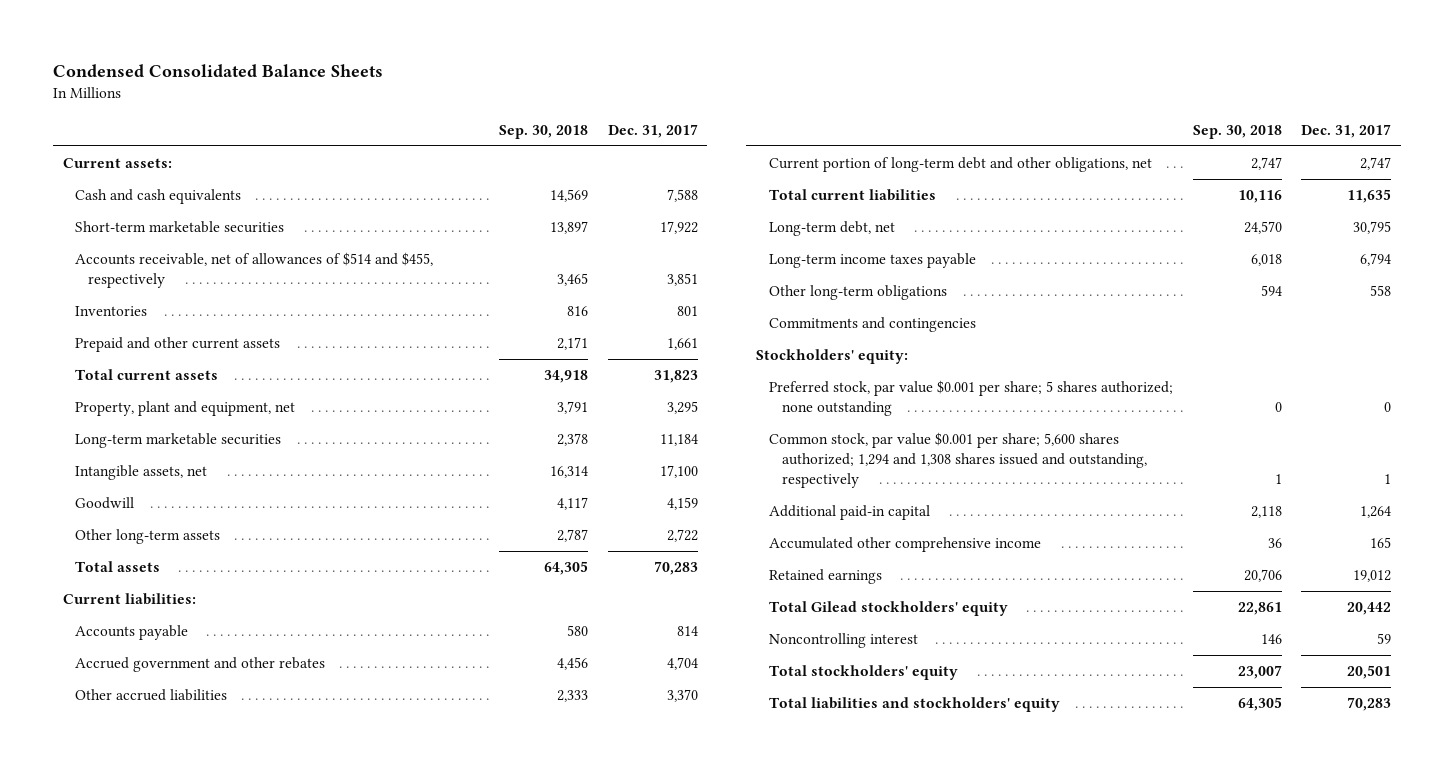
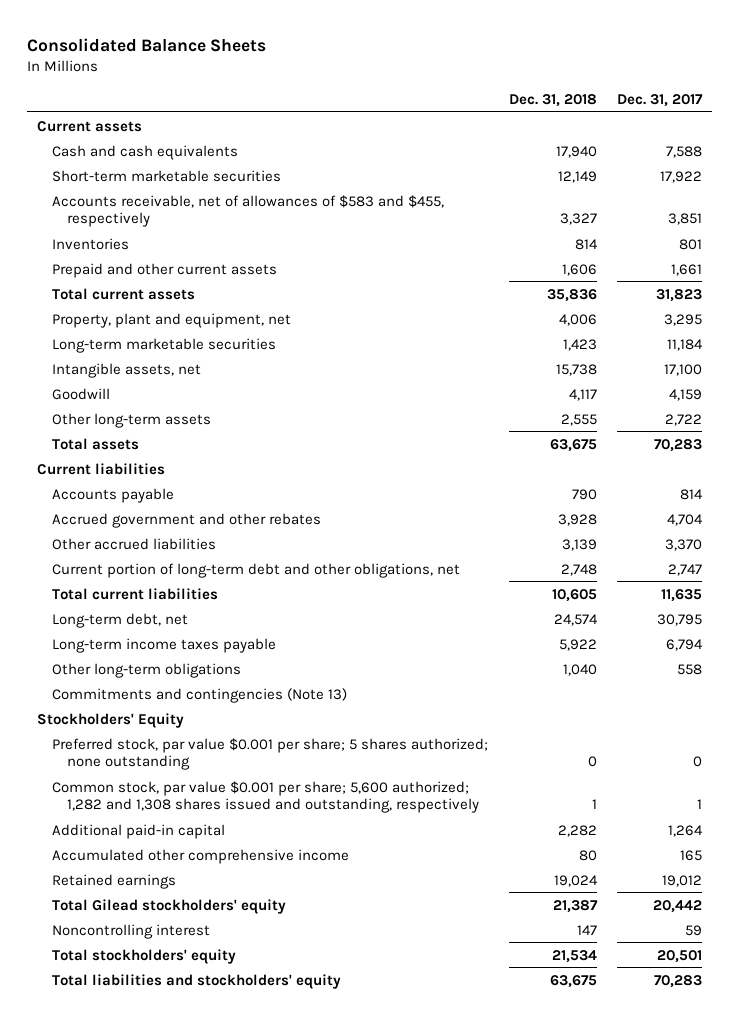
[52,64,383,78] Condensed Consolidated Balance Sheets -> [27,37,267,52] Consolidated Balance Sheets
[498,124,588,139] Sep. 30, 2018 -> none
none -> [508,93,597,107] Dec. 31, 2018
[62,158,172,169] Current assets: -> [37,120,143,132] Current assets
[75,252,434,289] Accounts receivable, net of allowances of $514 and $455, respectively -> [52,194,445,228] Accounts receivable, net of allowances of $583 and $455, respectively
[62,593,196,606] Current liabilities: -> [37,462,166,475] Current liabilities
[768,317,976,333] Commitments and contingencies -> [52,687,348,703] Commitments and contingencies (Note 13)
[756,349,909,365] Stockholders' equity: -> [37,712,185,728] Stockholders' Equity
[768,432,1147,489] Common stock, par value $0.001 per share; 5,600 shares authorized; 1,294 and 1,308 shares issued and outstanding, respectively -> [52,780,480,814] Common stock, par value $0.001 per share; 5,600 authorized; 1,282 and 1,308 shares issued and outstanding, respectively

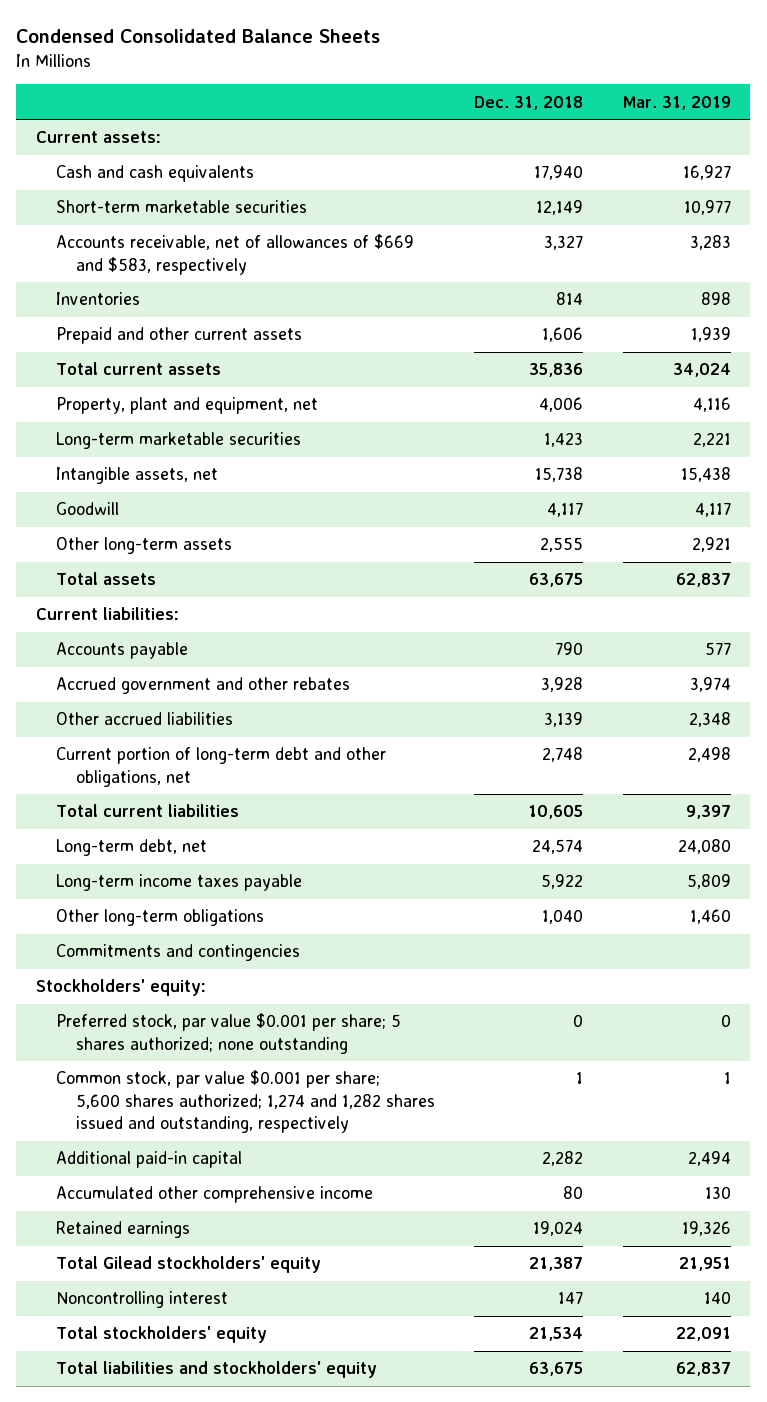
[27,37,267,52] Consolidated Balance Sheets -> [16,29,381,44] Condensed Consolidated Balance Sheets
[617,93,704,107] Dec. 31, 2017 -> none
none -> [622,95,731,110] Mar. 31, 2019
[37,120,143,132] Current assets -> [36,131,162,144] Current assets:
[52,194,445,228] Accounts receivable, net of allowances of $583 and $455, respectively -> [56,234,415,275] Accounts receivable, net of allowances of $669 and $583, respectively
[37,462,166,475] Current liabilities -> [36,607,180,621] Current liabilities:
[52,687,348,703] Commitments and contingencies (Note 13) -> [56,944,301,962] Commitments and contingencies
[37,712,185,728] Stockholders' Equity -> [36,979,207,997] Stockholders' equity:
[52,780,480,814] Common stock, par value $0.001 per share; 5,600 authorized; 1,282 and 1,308 shares issued and outstanding, respectively -> [56,1070,436,1134] Common stock, par value $0.001 per share; 5,600 shares authorized; 1,274 and 1,282 shares issued and outstanding, respectively

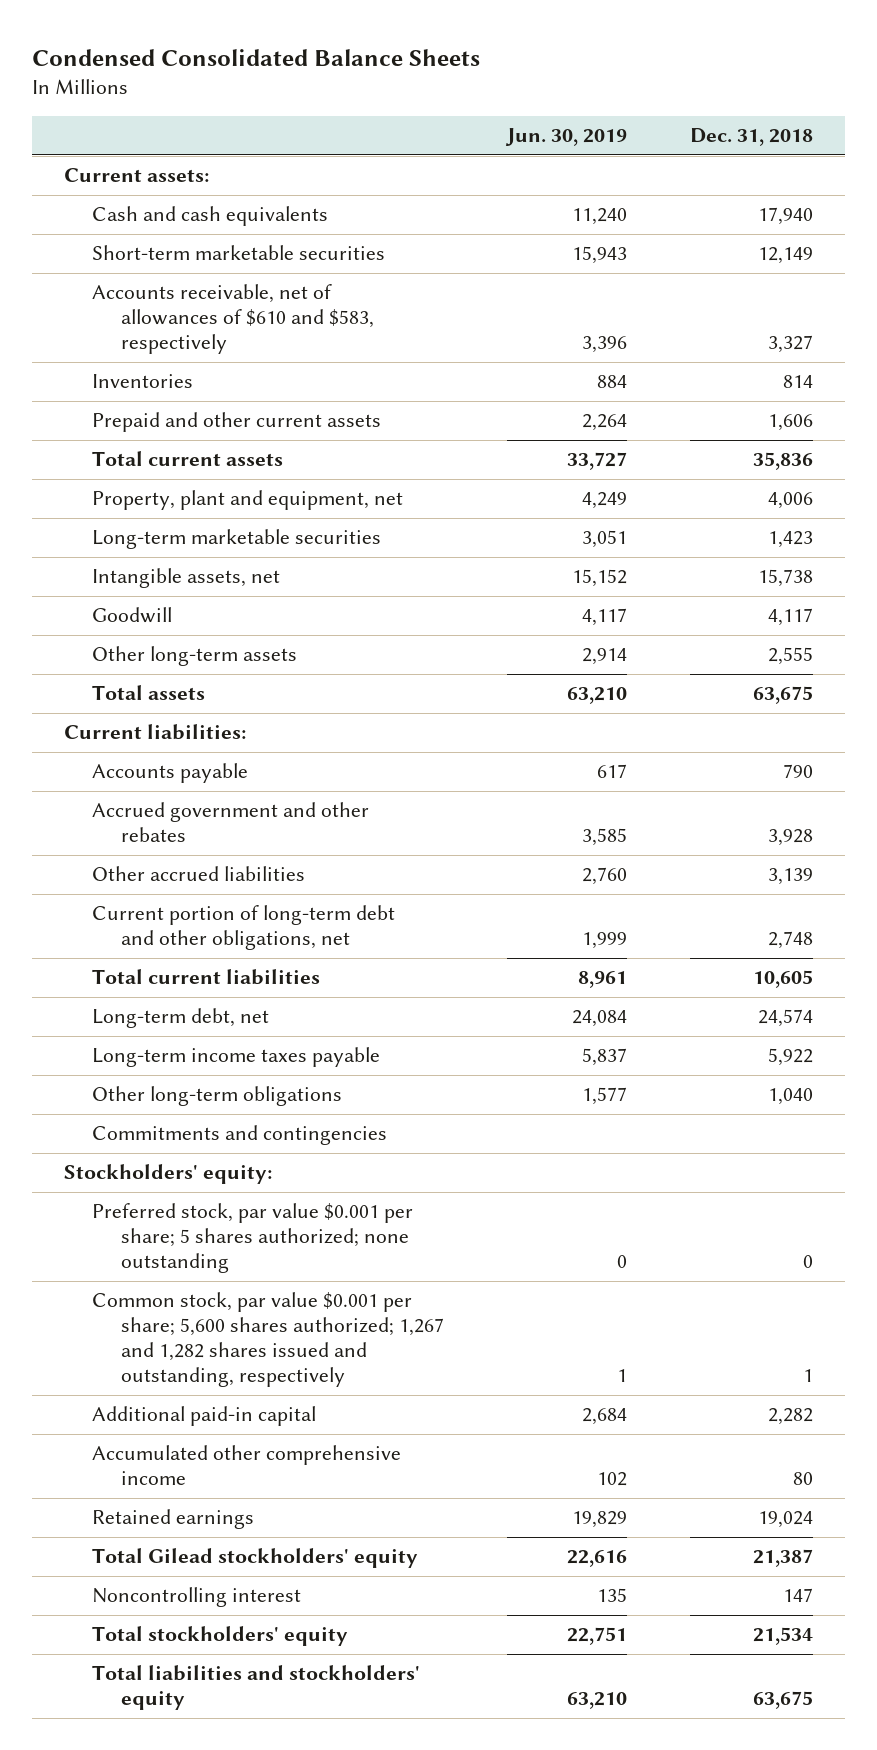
[622,95,731,110] Mar. 31, 2019 -> none
none -> [504,128,627,147] Jun. 30, 2019
[56,234,415,275] Accounts receivable, net of allowances of $669 and $583, respectively -> [92,284,374,355] Accounts receivable, net of allowances of $610 and $583, respectively
[56,1070,436,1134] Common stock, par value $0.001 per share; 5,600 shares authorized; 1,274 and 1,282 shares issued and outstanding, respectively -> [92,1292,444,1388] Common stock, par value $0.001 per share; 5,600 shares authorized; 1,267 and 1,282 shares issued and outstanding, respectively

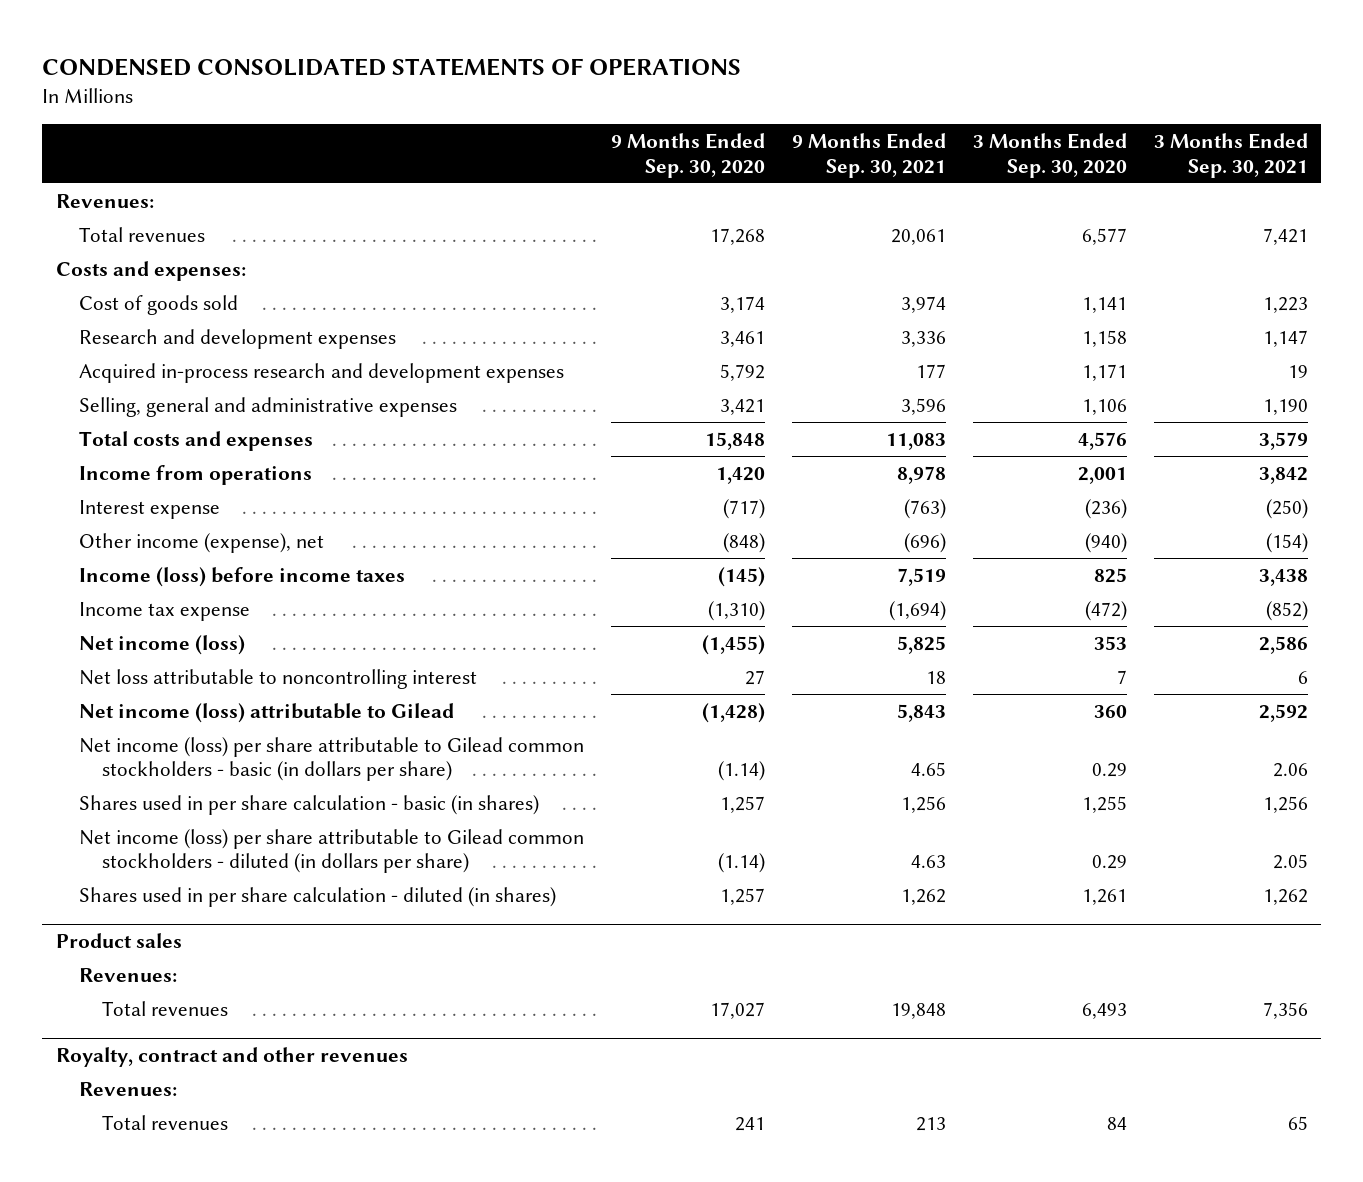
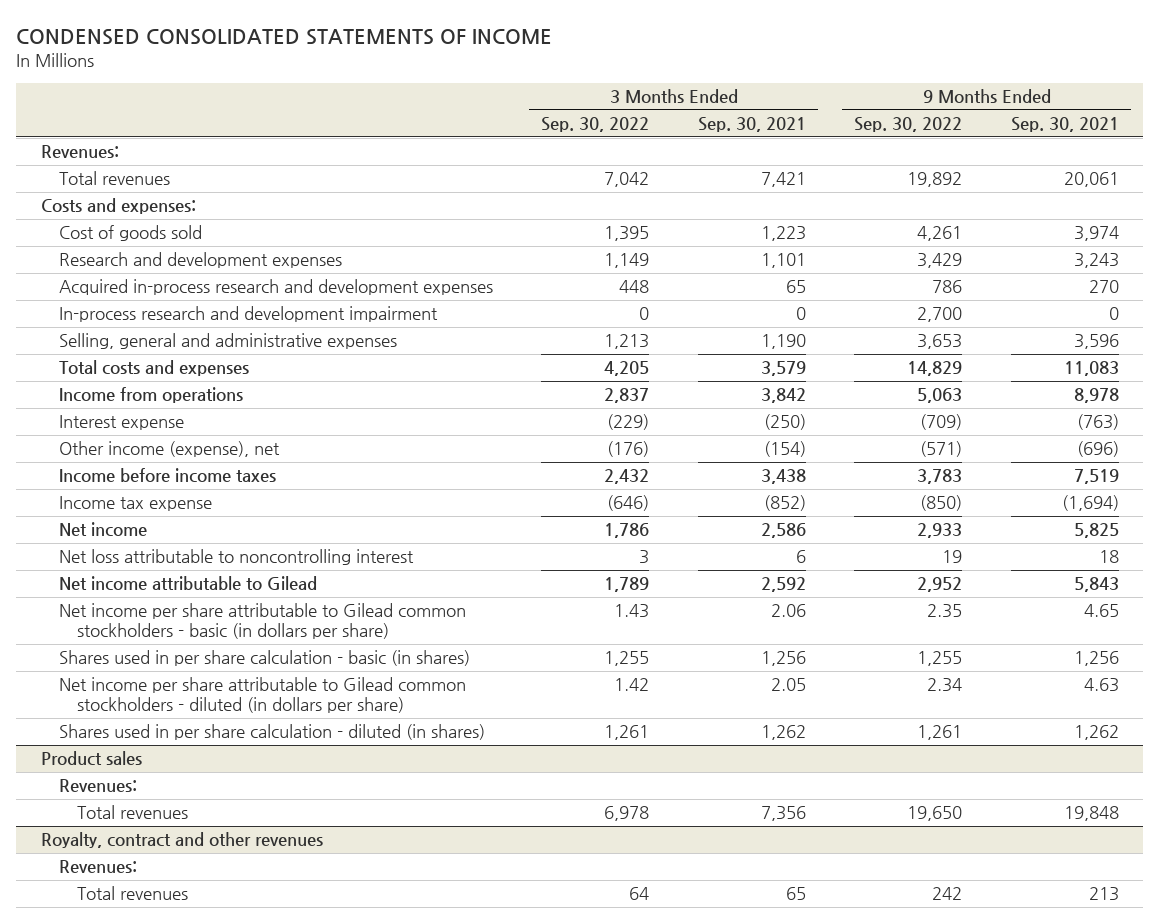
[42,58,742,77] CONDENSED CONSOLIDATED STATEMENTS OF OPERATIONS -> [16,28,553,45] CONDENSED CONSOLIDATED STATEMENTS OF INCOME
[610,133,765,178] 9 Months Ended Sep. 30, 2020 -> none
[972,133,1127,178] 3 Months Ended Sep. 30, 2020 -> none
none -> [541,117,650,133] Sep. 30, 2022
none -> [854,117,963,133] Sep. 30, 2022
[900,330,946,347] 3,336 -> [1073,253,1119,269] 3,243
[1262,329,1308,347] 1,147 -> [760,253,806,269] 1,101
[915,363,946,378] 177 -> [1088,280,1119,294] 270
[1287,364,1308,378] 19 -> [785,280,806,294] 65
none -> [58,306,438,323] In-process research and development impairment
[78,566,405,587] Income (loss) before income taxes -> [58,468,276,484] Income before income taxes
[78,634,245,655] Net income (loss) -> [58,522,147,538] Net income
[78,702,454,723] Net income (loss) attributable to Gilead -> [58,576,317,592] Net income attributable to Gilead
[78,736,584,782] Net income (loss) per share attributable to Gilead common stockholders - basic (in dollars per share) -> [58,603,466,640] Net income per share attributable to Gilead common stockholders - basic (in dollars per share)
[78,828,584,874] Net income (loss) per share attributable to Gilead common stockholders - diluted (in dollars per share) -> [58,677,466,714] Net income per share attributable to Gilead common stockholders - diluted (in dollars per share)

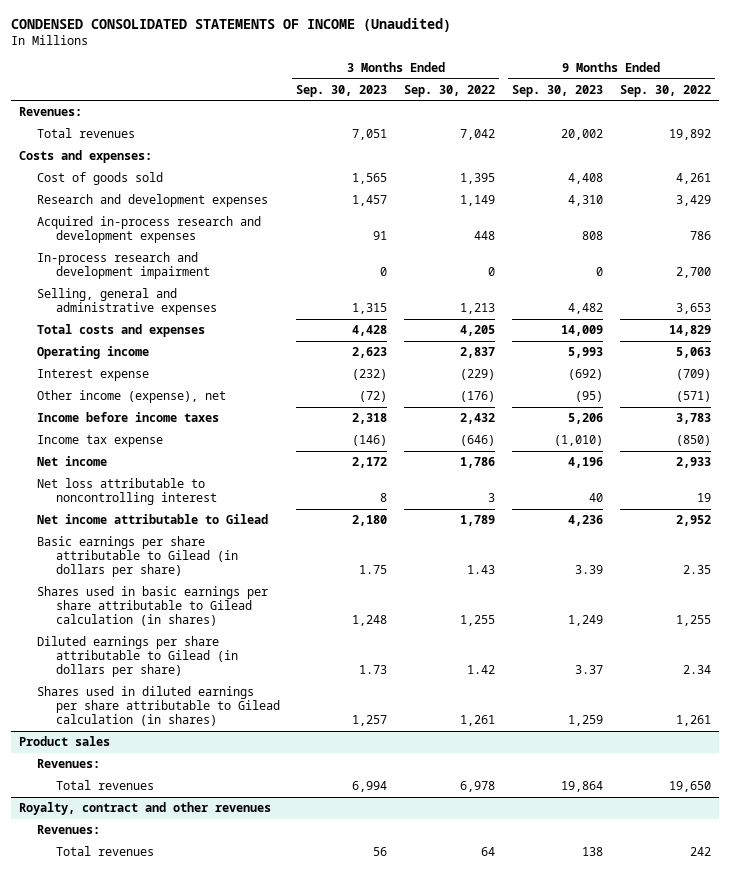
[16,28,553,45] CONDENSED CONSOLIDATED STATEMENTS OF INCOME -> [10,18,451,33] CONDENSED CONSOLIDATED STATEMENTS OF INCOME (Unaudited)
[697,117,806,133] Sep. 30, 2021 -> none
[1010,117,1119,133] Sep. 30, 2021 -> none
none -> [296,84,388,97] Sep. 30, 2023
none -> [512,84,604,97] Sep. 30, 2023
[58,387,243,404] Income from operations -> [37,346,150,360] Operating income
[58,603,466,640] Net income per share attributable to Gilead common stockholders - basic (in dollars per share) -> [37,536,238,578] Basic earnings per share attributable to Gilead (in dollars per share)
[58,650,470,667] Shares used in per share calculation - basic (in shares) -> [37,586,269,627] Shares used in basic earnings per share attributable to Gilead calculation (in shares)
[58,677,466,714] Net income per share attributable to Gilead common stockholders - diluted (in dollars per share) -> [37,636,238,678] Diluted earnings per share attributable to Gilead (in dollars per share)
[58,724,485,741] Shares used in per share calculation - diluted (in shares) -> [37,686,280,727] Shares used in diluted earnings per share attributable to Gilead calculation (in shares)

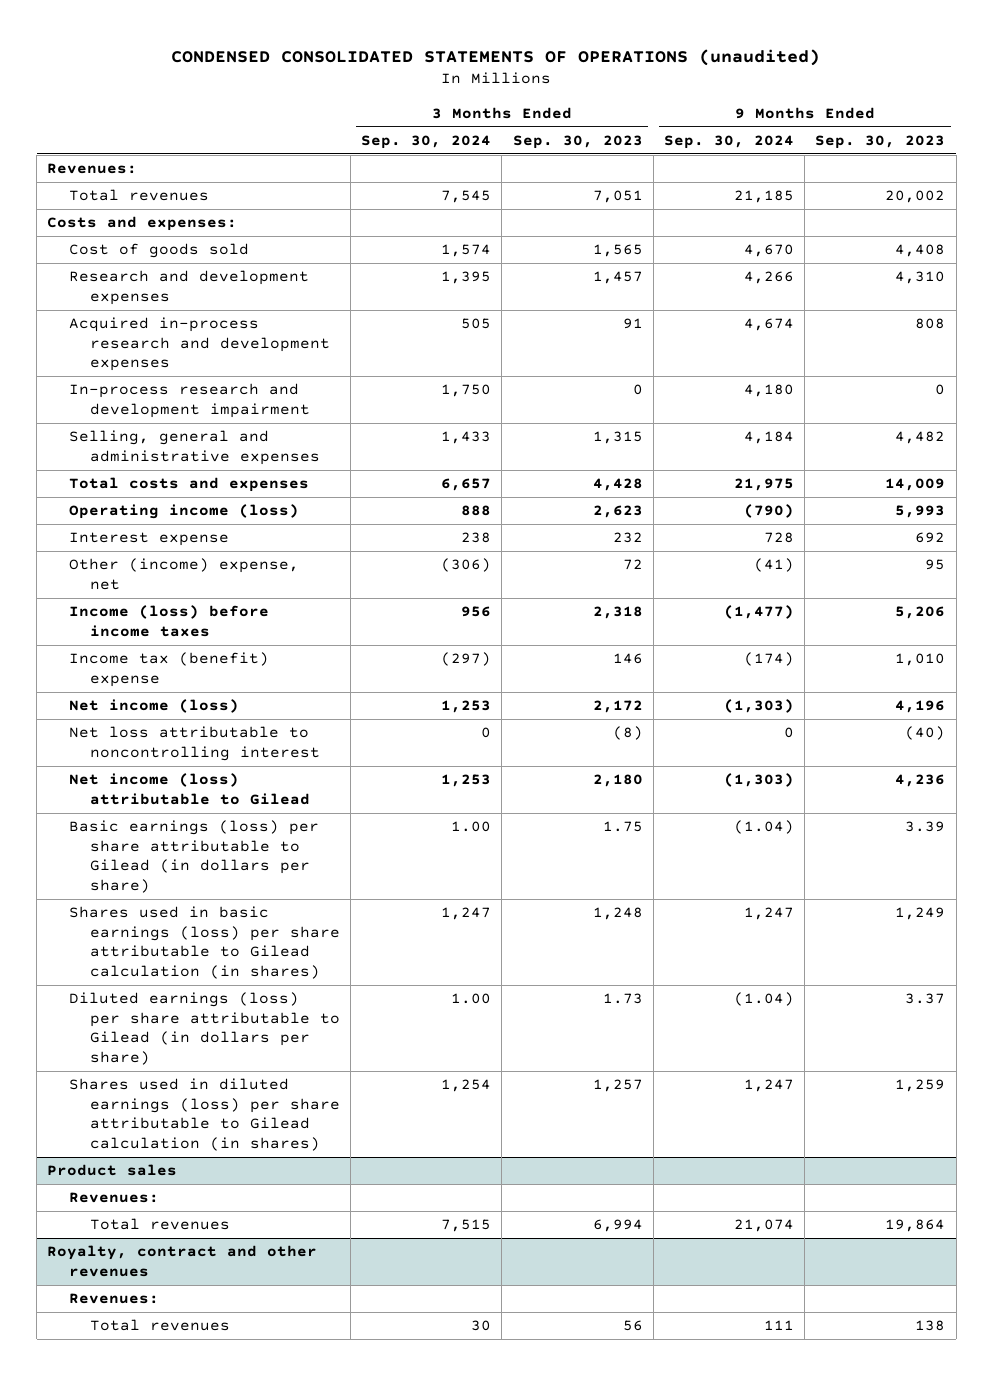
[10,18,451,33] CONDENSED CONSOLIDATED STATEMENTS OF INCOME (Unaudited) -> [171,48,821,66] CONDENSED CONSOLIDATED STATEMENTS OF OPERATIONS (unaudited)
[404,84,496,97] Sep. 30, 2022 -> none
[619,84,711,97] Sep. 30, 2022 -> none
none -> [361,134,492,149] Sep. 30, 2024
none -> [664,134,795,149] Sep. 30, 2024
[37,346,150,360] Operating income -> [68,504,299,520] Operating income (loss)
[352,369,388,381] (232) -> [612,532,643,544] 232
[568,369,604,381] (692) -> [915,532,946,544] 692
[37,390,227,404] Other income (expense), net -> [68,558,299,590] Other (income) expense, net
[359,391,388,403] (72) -> [622,559,643,571] 72
[575,391,604,403] (95) -> [925,559,946,571] 95
[37,412,220,423] Income before income taxes -> [68,605,269,637] Income (loss) before income taxes
[37,435,164,448] Income tax expense -> [68,652,269,687] Income tax (benefit) expense
[352,435,388,447] (146) -> [612,653,643,665] 146
[554,435,604,447] (1,010) -> [895,653,946,667] 1,010
[37,456,108,467] Net income -> [68,699,239,714] Net income (loss)
[380,493,388,503] 8 -> [612,726,643,741] (8)
[589,493,604,503] 40 -> [905,726,946,741] (40)
[37,514,269,525] Net income attributable to Gilead -> [68,773,310,805] Net income (loss) attributable to Gilead
[37,536,238,578] Basic earnings per share attributable to Gilead (in dollars per share) -> [68,820,319,893] Basic earnings (loss) per share attributable to Gilead (in dollars per share)
[37,586,269,627] Shares used in basic earnings per share attributable to Gilead calculation (in shares) -> [68,906,340,979] Shares used in basic earnings (loss) per share attributable to Gilead calculation (in shares)
[37,636,238,678] Diluted earnings per share attributable to Gilead (in dollars per share) -> [68,992,340,1065] Diluted earnings (loss) per share attributable to Gilead (in dollars per share)
[37,686,280,727] Shares used in diluted earnings per share attributable to Gilead calculation (in shares) -> [68,1078,340,1151] Shares used in diluted earnings (loss) per share attributable to Gilead calculation (in shares)

